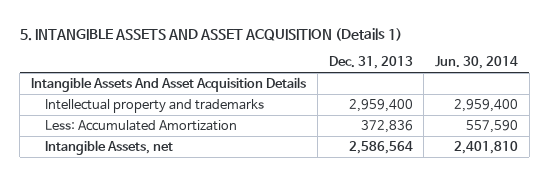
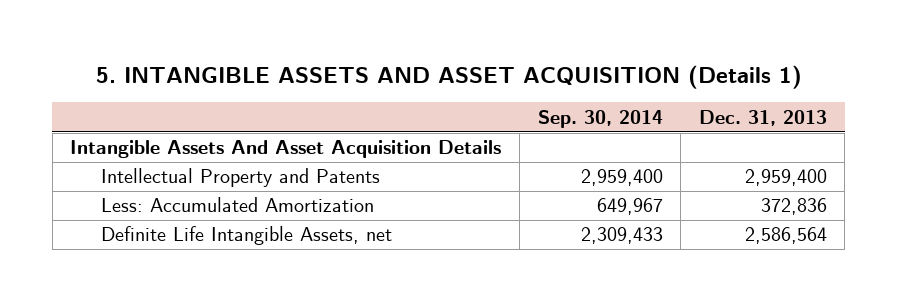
[435,55,519,69] Jun. 30, 2014 -> none
none -> [537,109,663,128] Sep. 30, 2014
[45,99,265,114] Intellectual property and trademarks -> [100,168,380,188] Intellectual Property and Patents
[45,140,174,156] Intangible Assets, net -> [100,226,392,246] Definite Life Intangible Assets, net

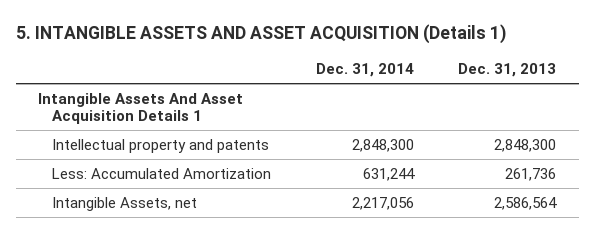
[537,109,663,128] Sep. 30, 2014 -> none
none -> [315,63,414,78] Dec. 31, 2014
[70,140,502,159] Intangible Assets And Asset Acquisition Details -> [38,92,244,125] Intangible Assets And Asset Acquisition Details 1
[100,168,380,188] Intellectual Property and Patents -> [51,138,269,153] Intellectual property and patents
[744,169,827,187] 2,959,400 -> [494,138,557,152] 2,848,300
[760,198,827,216] 372,836 -> [505,167,557,181] 261,736
[100,226,392,246] Definite Life Intangible Assets, net -> [51,196,197,211] Intangible Assets, net

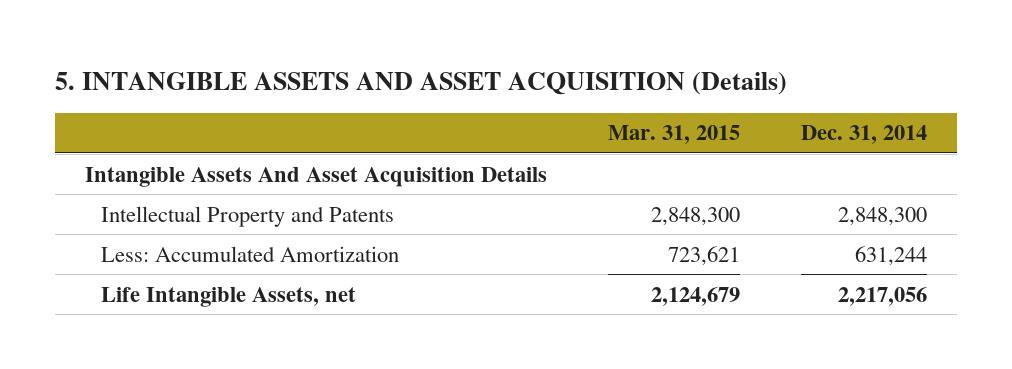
[15,24,506,45] 5. INTANGIBLE ASSETS AND ASSET ACQUISITION (Details 1) -> [54,71,787,95] 5. INTANGIBLE ASSETS AND ASSET ACQUISITION (Details)
[458,63,557,78] Dec. 31, 2013 -> none
none -> [608,125,741,145] Mar. 31, 2015
[38,92,244,125] Intangible Assets And Asset Acquisition Details 1 -> [85,166,548,187] Intangible Assets And Asset Acquisition Details
[51,138,269,153] Intellectual property and patents -> [101,205,395,227] Intellectual Property and Patents
[51,196,197,211] Intangible Assets, net -> [101,286,357,307] Life Intangible Assets, net

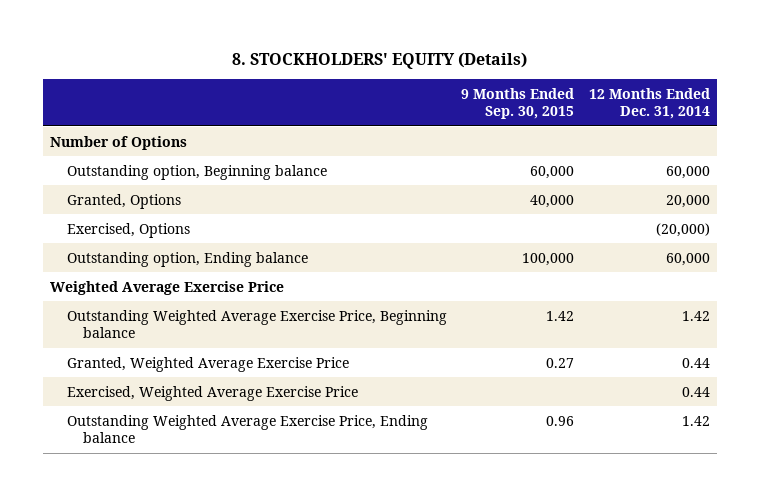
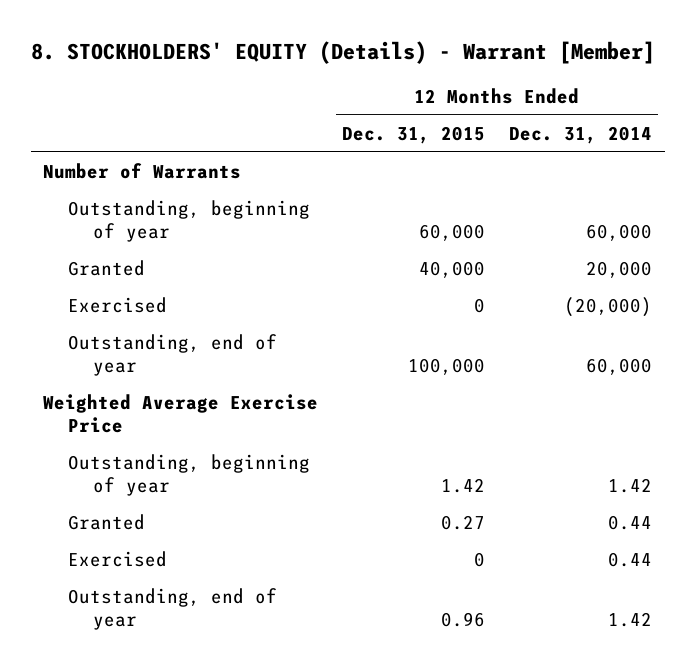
[232,52,528,70] 8. STOCKHOLDERS' EQUITY (Details) -> [30,41,655,65] 8. STOCKHOLDERS' EQUITY (Details) - Warrant [Member]
[461,87,575,120] 9 Months Ended Sep. 30, 2015 -> none
none -> [342,125,486,144] Dec. 31, 2015
[50,135,188,150] Number of Options -> [42,162,241,179] Number of Warrants
[66,164,327,180] Outstanding option, Beginning balance -> [67,199,310,243] Outstanding, beginning of year
[66,193,181,209] Granted, Options -> [67,259,145,276] Granted
[66,222,190,238] Exercised, Options -> [67,296,167,313] Exercised
[66,251,308,267] Outstanding option, Ending balance -> [67,333,277,377] Outstanding, end of year
[66,309,447,339] Outstanding Weighted Average Exercise Price, Beginning balance -> [67,453,310,497] Outstanding, beginning of year
[66,356,349,372] Granted, Weighted Average Exercise Price -> [67,513,145,530] Granted
[66,385,358,401] Exercised, Weighted Average Exercise Price -> [67,550,167,567] Exercised
[66,414,428,444] Outstanding Weighted Average Exercise Price, Ending balance -> [67,587,277,631] Outstanding, end of year

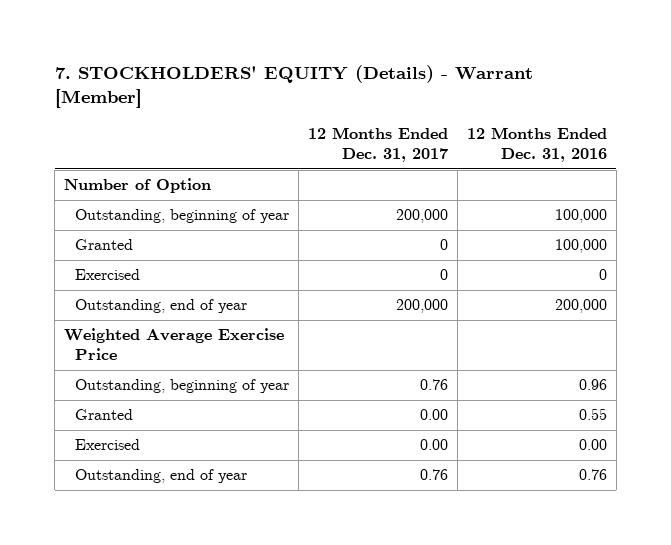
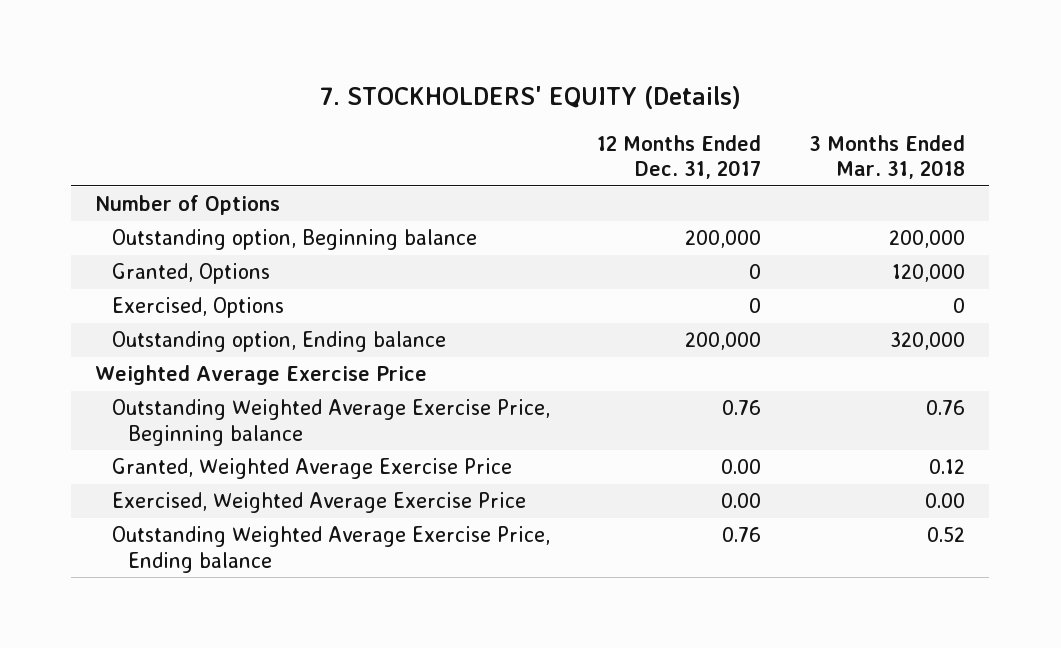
[54,64,533,109] 7. STOCKHOLDERS' EQUITY (Details) - Warrant [Member] -> [320,85,742,109] 7. STOCKHOLDERS' EQUITY (Details)
[466,127,607,163] 12 Months Ended Dec. 31, 2016 -> none
none -> [809,134,966,180] 3 Months Ended Mar. 31, 2018
[63,178,211,194] Number of Option -> [95,195,281,216] Number of Options
[75,209,290,224] Outstanding, beginning of year -> [111,229,477,251] Outstanding option, Beginning balance
[75,239,134,251] Granted -> [111,263,270,285] Granted, Options
[75,269,141,281] Exercised -> [111,297,284,319] Exercised, Options
[75,299,248,314] Outstanding, end of year -> [111,331,446,353] Outstanding option, Ending balance
[75,379,290,394] Outstanding, beginning of year -> [111,399,550,446] Outstanding Weighted Average Exercise Price, Beginning balance
[75,409,134,421] Granted -> [111,458,512,480] Granted, Weighted Average Exercise Price
[75,439,141,451] Exercised -> [111,492,526,514] Exercised, Weighted Average Exercise Price
[75,469,248,484] Outstanding, end of year -> [111,526,550,573] Outstanding Weighted Average Exercise Price, Ending balance

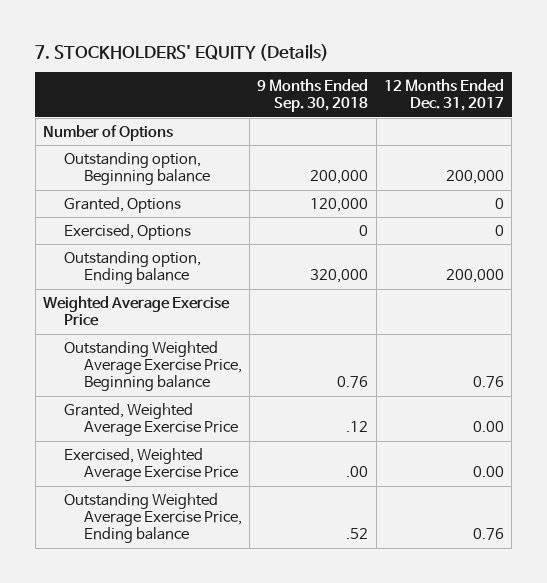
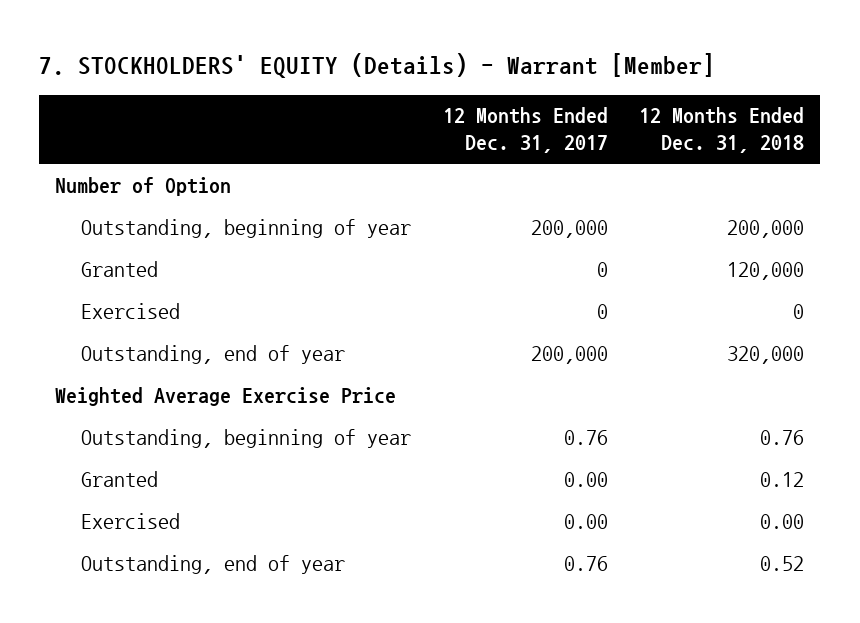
[35,43,330,61] 7. STOCKHOLDERS' EQUITY (Details) -> [39,52,716,78] 7. STOCKHOLDERS' EQUITY (Details) - Warrant [Member]
[257,79,369,113] 9 Months Ended Sep. 30, 2018 -> none
none -> [639,107,805,154] 12 Months Ended Dec. 31, 2018
[43,124,174,141] Number of Options -> [55,176,232,196] Number of Option
[63,151,210,186] Outstanding option, Beginning balance -> [80,218,411,238] Outstanding, beginning of year
[63,196,181,213] Granted, Options -> [80,260,158,277] Granted
[63,223,191,240] Exercised, Options -> [80,302,180,319] Exercised
[63,250,201,285] Outstanding option, Ending balance -> [80,344,345,364] Outstanding, end of year
[63,340,242,392] Outstanding Weighted Average Exercise Price, Beginning balance -> [80,428,411,448] Outstanding, beginning of year
[63,402,238,437] Granted, Weighted Average Exercise Price -> [80,470,158,487] Granted
[63,447,238,482] Exercised, Weighted Average Exercise Price -> [80,512,180,529] Exercised
[63,492,242,544] Outstanding Weighted Average Exercise Price, Ending balance -> [80,554,345,574] Outstanding, end of year

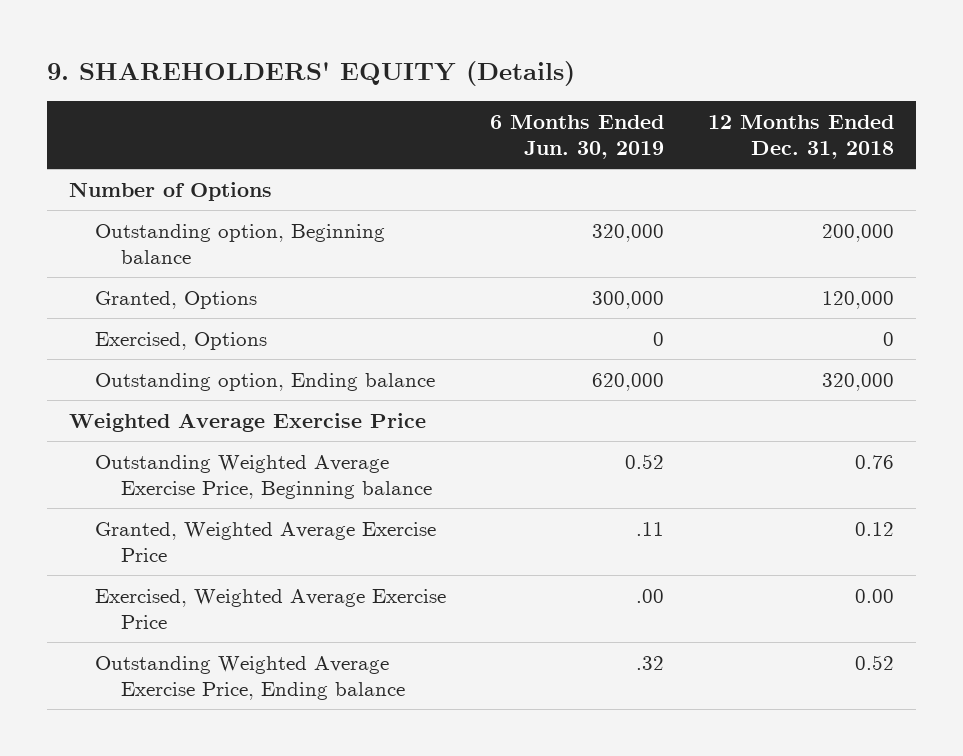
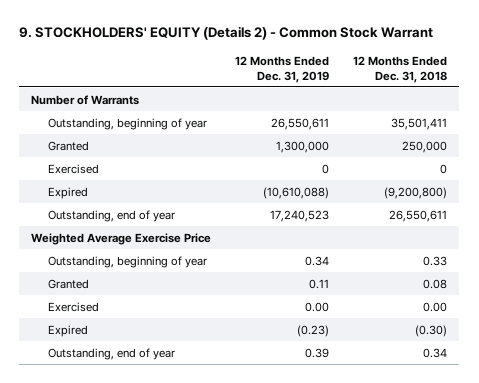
[47,60,576,86] 9. SHAREHOLDERS' EQUITY (Details) -> [19,26,434,41] 9. STOCKHOLDERS' EQUITY (Details 2) - Common Stock Warrant
[490,114,665,159] 6 Months Ended Jun. 30, 2019 -> none
none -> [235,55,330,83] 12 Months Ended Dec. 31, 2019
[95,372,436,391] Outstanding option, Ending balance -> none
[69,181,273,201] Number of Options -> [31,94,140,105] Number of Warrants
[95,223,386,264] Outstanding option, Beginning balance -> [48,117,208,130] Outstanding, beginning of year
[822,223,895,242] 200,000 -> [391,117,448,130] 35,501,411
[95,290,258,309] Granted, Options -> [48,140,90,151] Granted
[822,290,895,309] 120,000 -> [402,140,448,153] 250,000
[95,331,268,350] Exercised, Options -> [48,163,100,174] Exercised
none -> [48,186,89,199] Expired
none -> [48,209,176,222] Outstanding, end of year
[95,655,406,700] Outstanding Weighted Average Exercise Price, Ending balance -> none
[95,454,433,499] Outstanding Weighted Average Exercise Price, Beginning balance -> [48,255,208,268] Outstanding, beginning of year
[855,454,895,469] 0.76 -> [423,255,448,266] 0.33
[95,521,437,562] Granted, Weighted Average Exercise Price -> [48,278,90,289] Granted
[855,521,895,536] 0.12 -> [423,278,448,289] 0.08
[95,588,447,629] Exercised, Weighted Average Exercise Price -> [48,301,100,312] Exercised
none -> [48,324,89,337] Expired
none -> [48,347,176,360] Outstanding, end of year

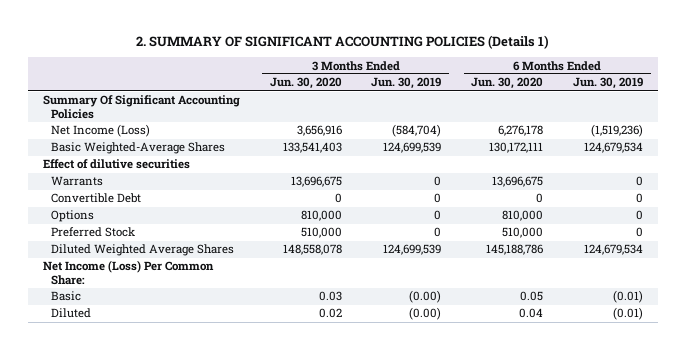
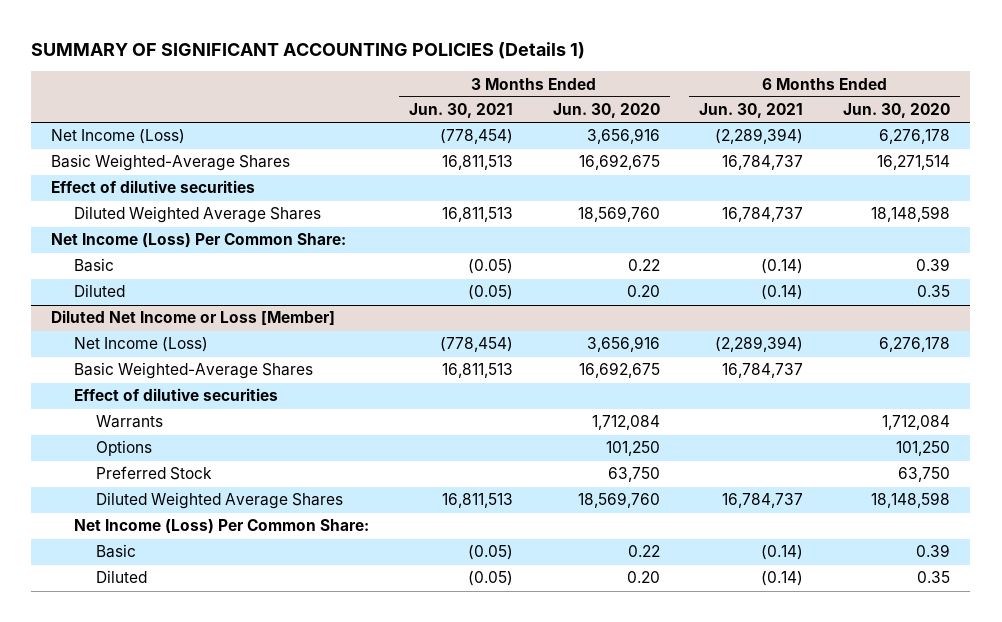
[135,34,549,49] 2. SUMMARY OF SIGNIFICANT ACCOUNTING POLICIES (Details 1) -> [31,41,586,59] SUMMARY OF SIGNIFICANT ACCOUNTING POLICIES (Details 1)
[371,77,442,90] Jun. 30, 2019 -> none
[573,77,644,90] Jun. 30, 2019 -> none
none -> [408,103,513,119] Jun. 30, 2021
none -> [699,103,804,119] Jun. 30, 2021
[42,95,240,120] Summary Of Significant Accounting Policies -> none
[282,142,342,154] 133,541,403 -> [578,154,660,171] 16,692,675
[489,142,544,154] 130,172,111 -> [877,155,951,171] 16,271,514
[51,176,104,187] Warrants -> none
[51,193,142,204] Convertible Debt -> none
[51,210,95,223] Options -> none
[51,227,136,238] Preferred Stock -> none
[282,244,342,256] 148,558,078 -> [577,206,660,223] 18,569,760
[486,244,544,256] 145,188,786 -> [871,206,951,223] 18,148,598
[318,291,342,302] 0.03 -> [627,259,660,272] 0.22
[520,291,544,302] 0.05 -> [916,258,951,272] 0.39
[318,308,342,319] 0.02 -> [626,285,660,298] 0.20
[519,308,544,319] 0.04 -> [917,285,951,298] 0.35
none -> [51,310,336,326] Diluted Net Income or Loss [Member]
none -> [73,337,208,353] Net Income (Loss)
none -> [73,362,313,380] Basic Weighted-Average Shares
none -> [73,388,278,402] Effect of dilutive securities
none -> [95,415,163,429] Warrants
none -> [95,440,152,457] Options
none -> [95,466,212,481] Preferred Stock
none -> [95,492,343,510] Diluted Weighted Average Shares
none -> [73,519,369,535] Net Income (Loss) Per Common Share:
none -> [95,544,136,559] Basic
none -> [95,570,147,584] Diluted

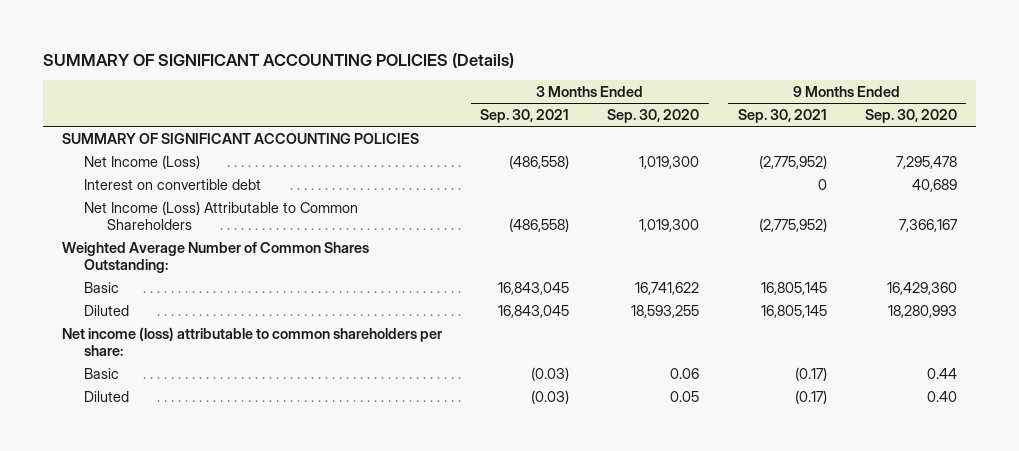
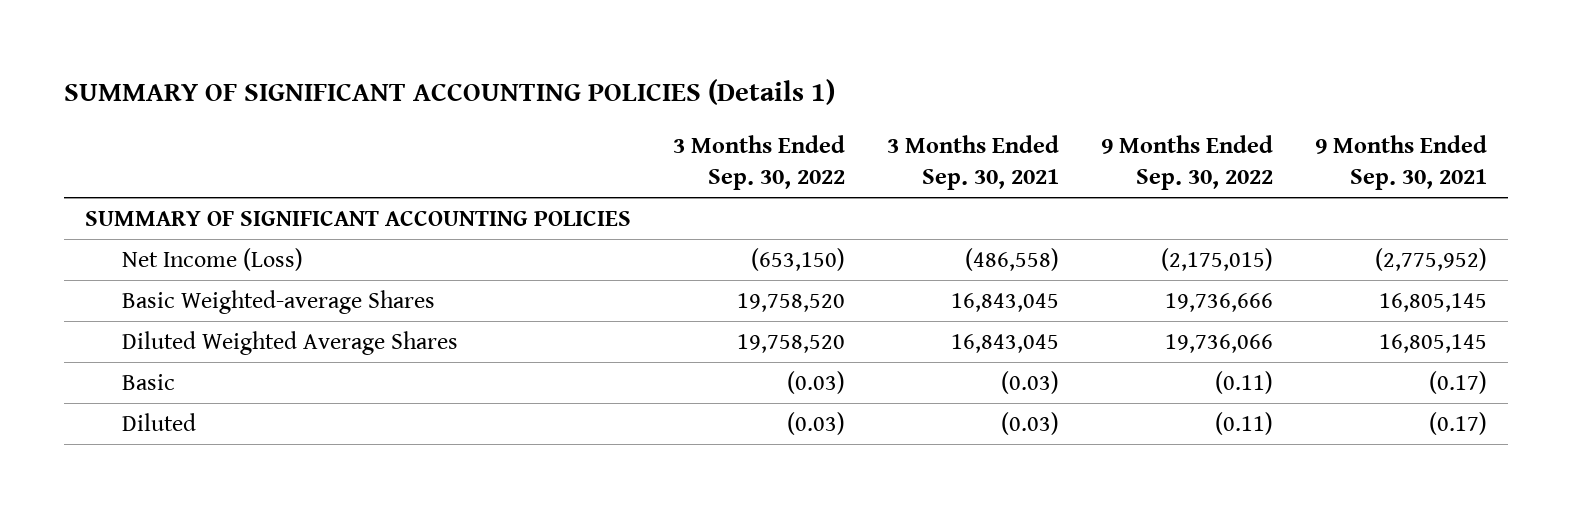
[43,52,515,68] SUMMARY OF SIGNIFICANT ACCOUNTING POLICIES (Details) -> [64,79,836,106] SUMMARY OF SIGNIFICANT ACCOUNTING POLICIES (Details 1)
[607,109,700,124] Sep. 30, 2020 -> none
[864,109,957,124] Sep. 30, 2020 -> none
none -> [673,135,846,190] 3 Months Ended Sep. 30, 2022
none -> [1101,135,1274,190] 9 Months Ended Sep. 30, 2022
[84,178,262,190] Interest on convertible debt -> none
[84,200,359,230] Net Income (Loss) Attributable to Common Shareholders -> none
[62,241,370,273] Weighted Average Number of Common Shares Outstanding: -> none
[62,326,443,356] Net income (loss) attributable to common shareholders per share: -> none
[84,281,120,293] Basic -> [122,290,436,315] Basic Weighted-average Shares
[84,304,130,316] Diluted -> [122,331,459,356] Diluted Weighted Average Shares

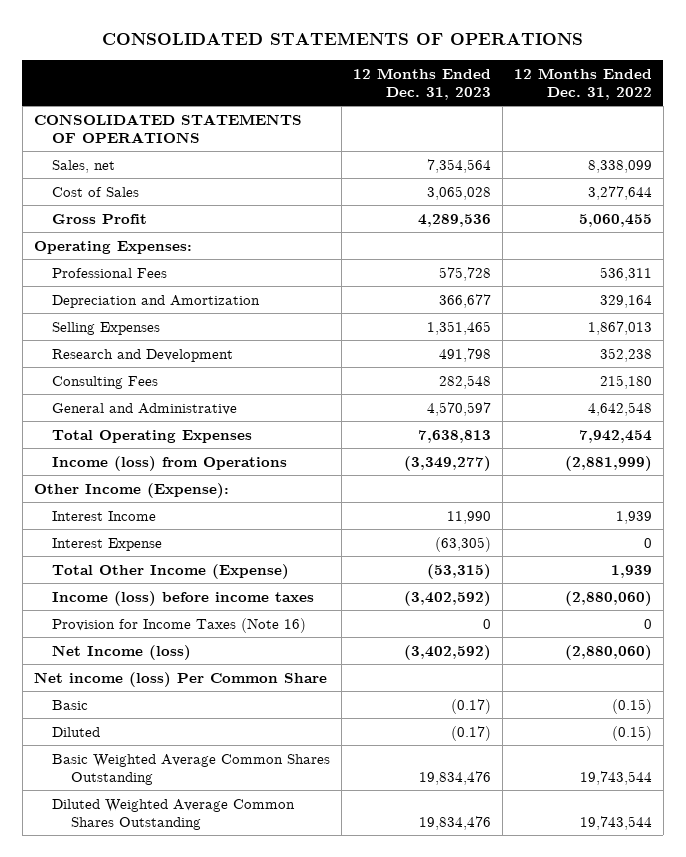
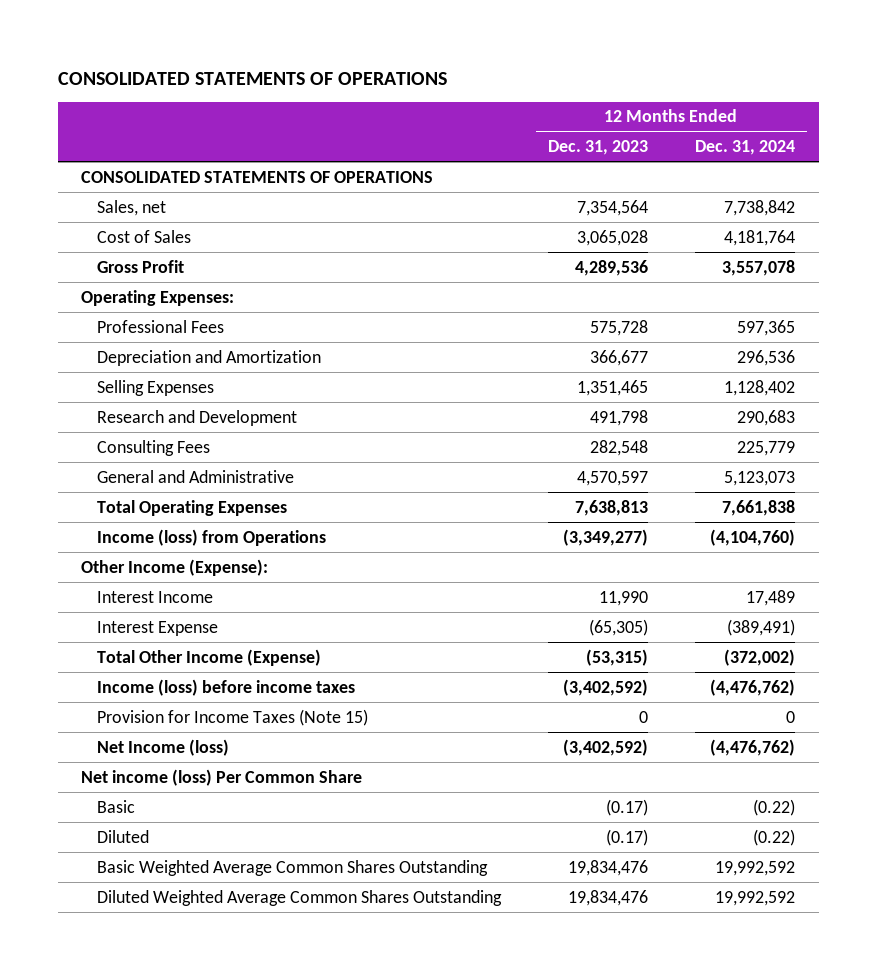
[513,67,652,100] 12 Months Ended Dec. 31, 2022 -> none
none -> [695,140,796,156] Dec. 31, 2024
[435,536,492,552] (63,305) -> [588,618,648,636] (65,305)
[52,617,307,633] Provision for Income Taxes (Note 16) -> [96,708,368,726] Provision for Income Taxes (Note 15)

